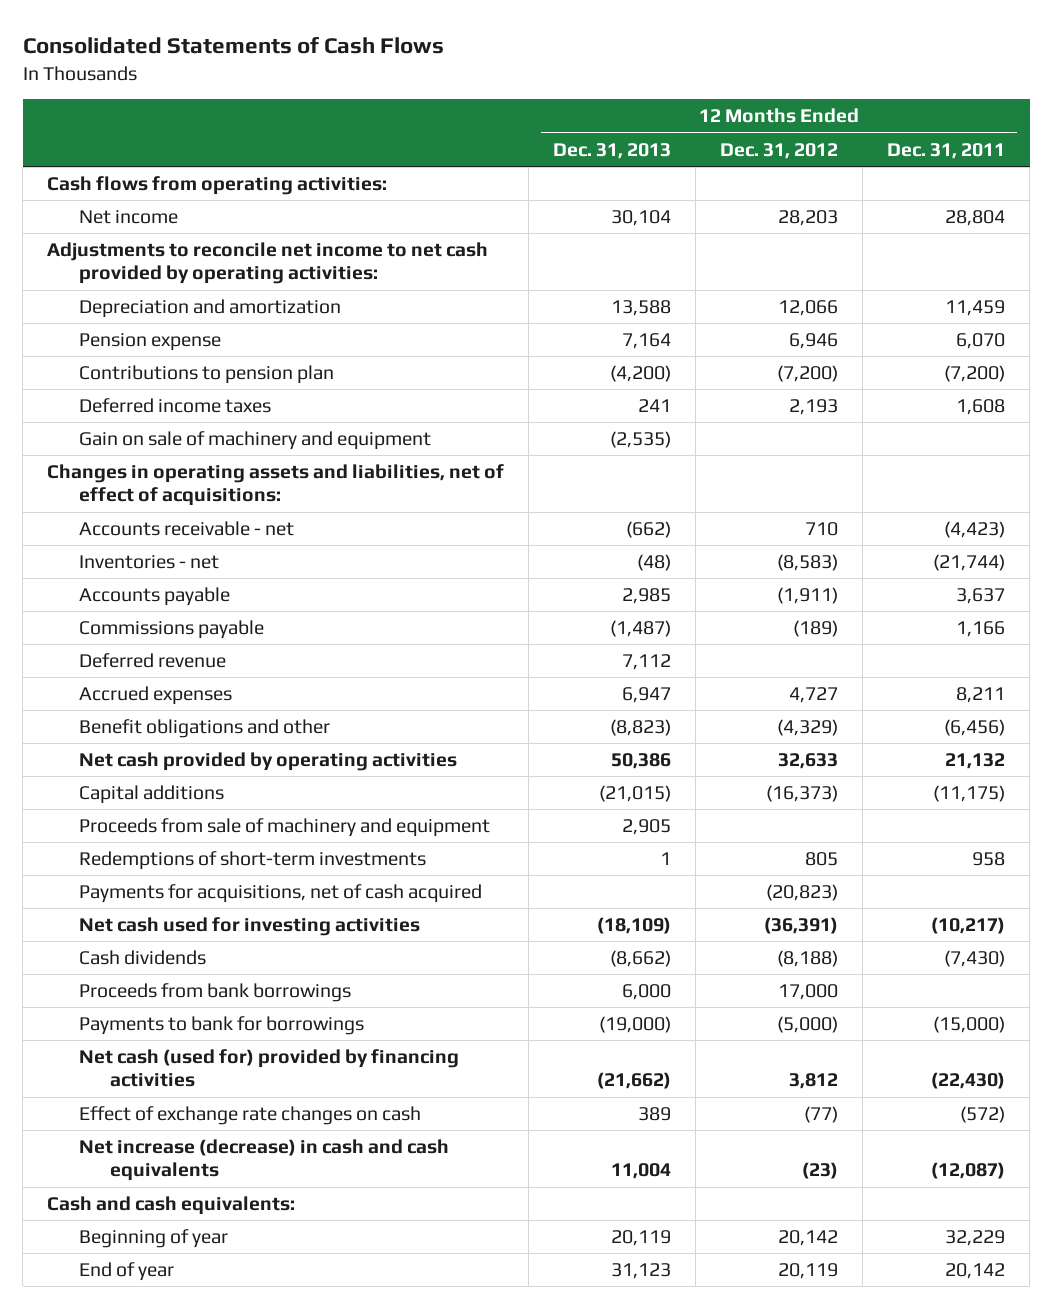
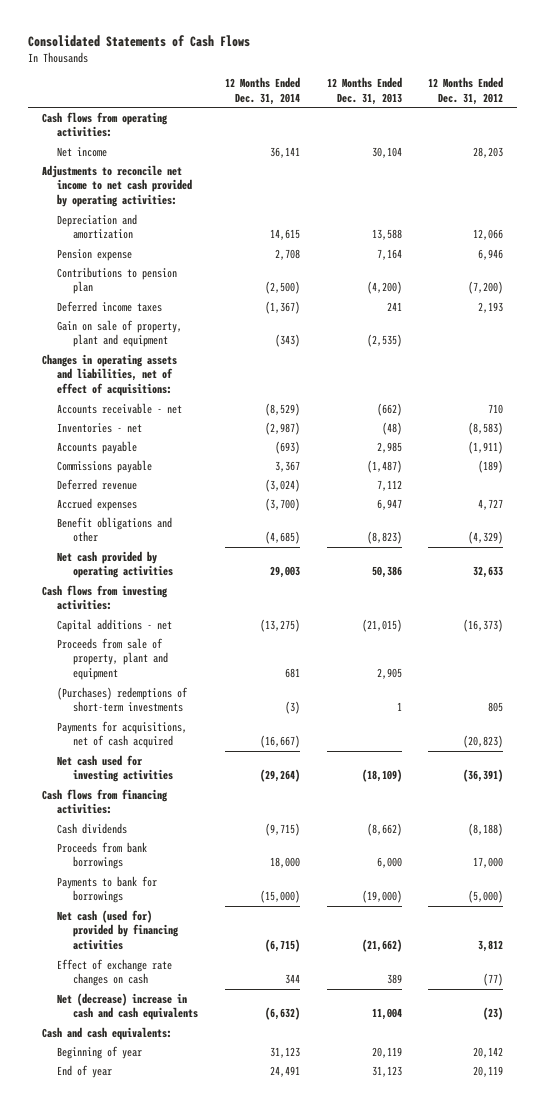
[887,142,1006,159] Dec. 31, 2011 -> none
none -> [224,76,300,105] 12 Months Ended Dec. 31, 2014
[78,431,431,451] Gain on sale of machinery and equipment -> [57,319,183,348] Gain on sale of property, plant and equipment
none -> [41,584,168,611] Cash flows from investing activities:
[78,785,224,805] Capital additions -> [57,618,173,632] Capital additions - net
[78,818,490,838] Proceeds from sale of machinery and equipment -> [57,637,168,681] Proceeds from sale of property, plant and equipment
[78,851,426,871] Redemptions of short-term investments -> [57,686,189,713] (Purchases) redemptions of short-term investments
none -> [41,788,168,815] Cash flows from financing activities:
[78,1139,449,1182] Net increase (decrease) in cash and cash equivalents -> [57,992,198,1021] Net (decrease) increase in cash and cash equivalents

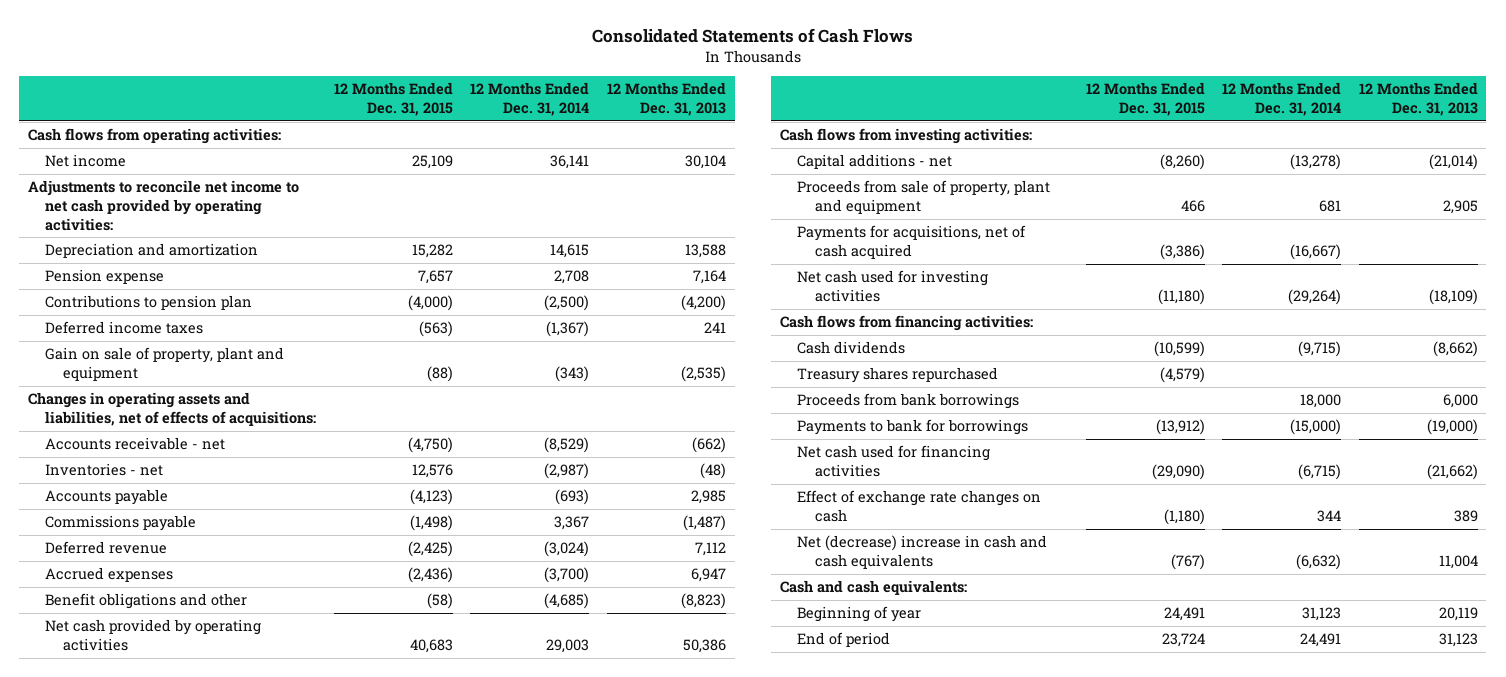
[428,76,504,105] 12 Months Ended Dec. 31, 2012 -> none
none -> [333,82,453,117] 12 Months Ended Dec. 31, 2015
[41,353,177,397] Changes in operating assets and liabilities, net of effect of acquisitions: -> [27,392,317,426] Changes in operating assets and liabilities, net of effects of acquisitions:
[259,618,300,632] (13,275) -> [1290,154,1342,171] (13,278)
[361,618,402,632] (21,015) -> [1428,154,1478,171] (21,014)
[57,686,189,713] (Purchases) redemptions of short-term investments -> none
none -> [797,367,999,384] Treasury shares repurchased
[57,909,179,951] Net cash (used for) provided by financing activities -> [797,445,991,477] Net cash used for financing activities
[57,1064,113,1078] End of year -> [797,632,891,648] End of period

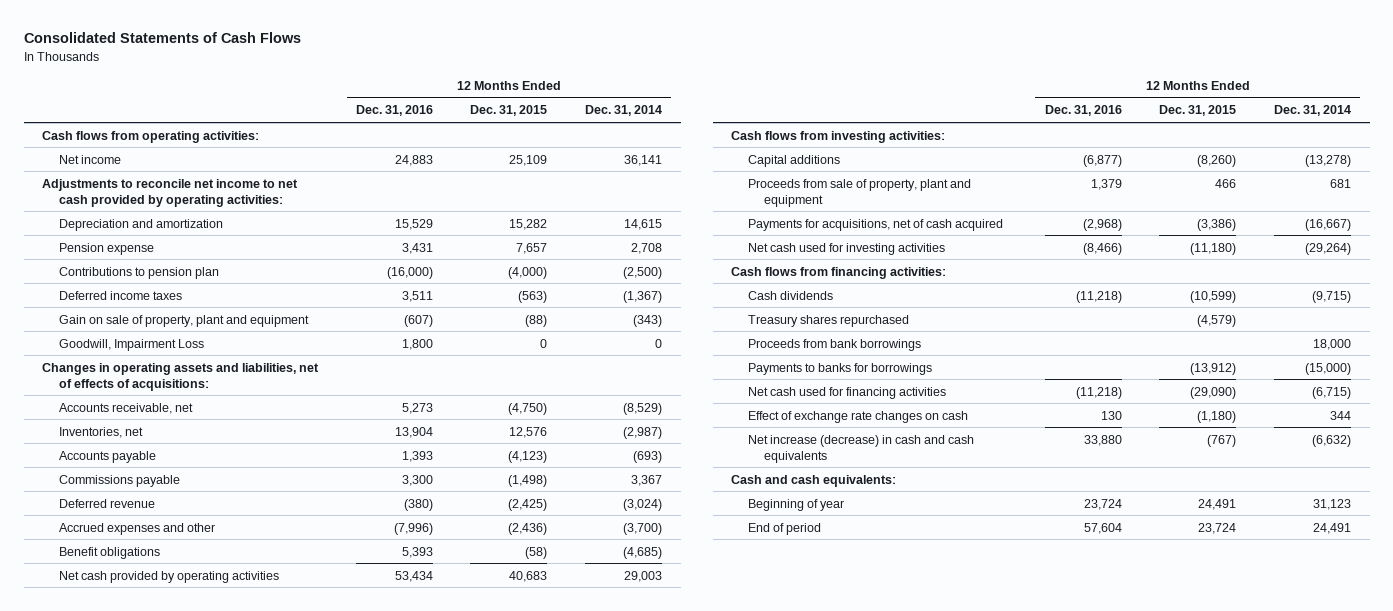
[606,82,726,117] 12 Months Ended Dec. 31, 2013 -> none
none -> [355,105,433,117] Dec. 31, 2016
none -> [58,338,204,351] Goodwill, Impairment Loss
[45,437,226,451] Accounts receivable - net -> [58,402,193,414] Accounts receivable, net
[45,463,164,477] Inventories - net -> [58,426,143,438] Inventories, net
[45,567,174,583] Accrued expenses -> [58,522,215,535] Accrued expenses and other
[45,593,248,610] Benefit obligations and other -> [58,546,160,559] Benefit obligations
[797,154,953,170] Capital additions - net -> [747,154,840,167] Capital additions
[797,419,1029,436] Payments to bank for borrowings -> [747,362,932,375] Payments to banks for borrowings
[797,535,1048,569] Net (decrease) increase in cash and cash equivalents -> [747,434,974,463] Net increase (decrease) in cash and cash equivalents

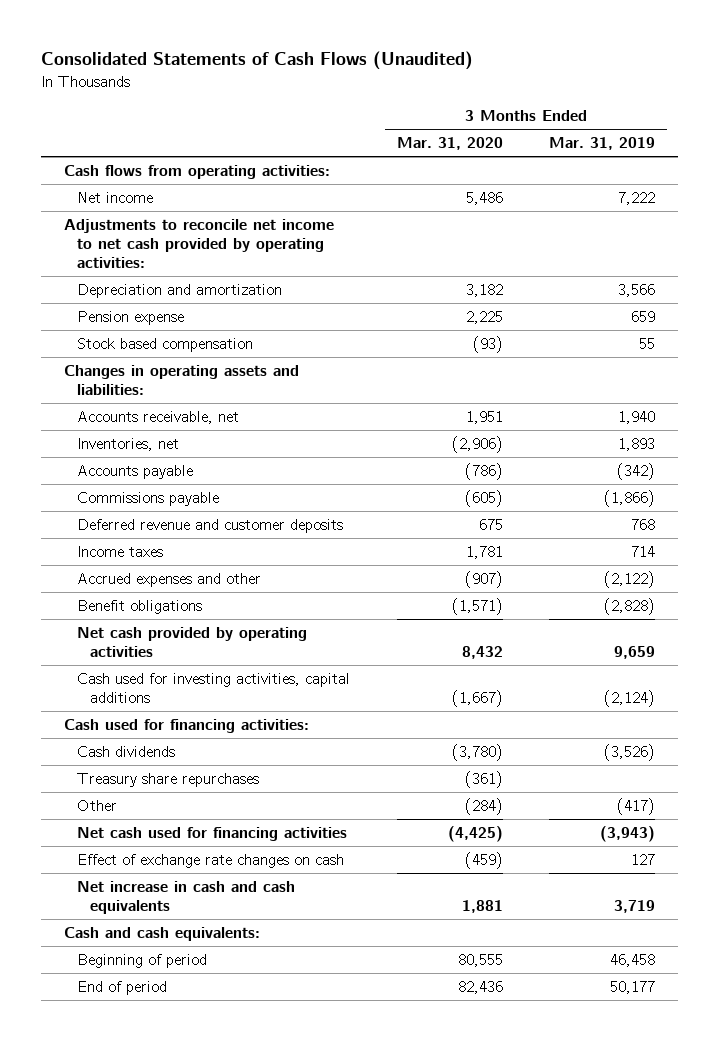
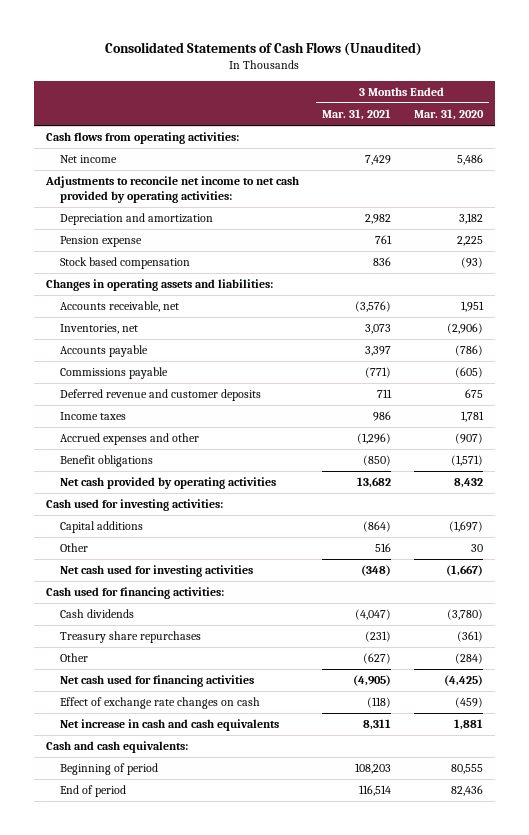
[549,137,656,151] Mar. 31, 2019 -> none
none -> [321,109,391,121] Mar. 31, 2021
none -> [45,499,223,512] Cash used for investing activities:
none -> [60,521,144,534] Capital additions
none -> [60,543,89,553] Other
[76,672,350,703] Cash used for investing activities, capital additions -> [60,565,254,578] Net cash used for investing activities

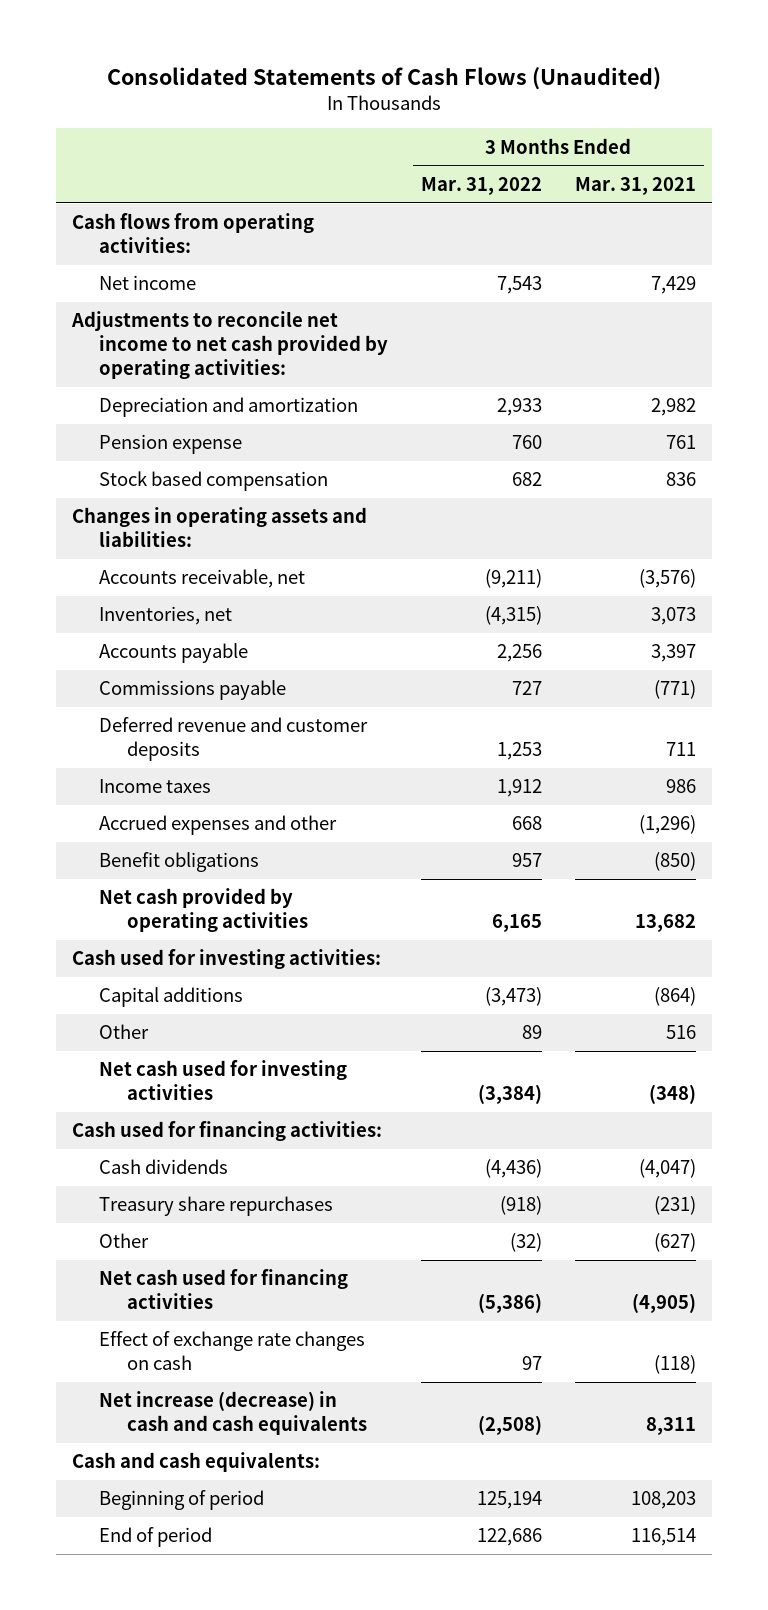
[414,109,485,121] Mar. 31, 2020 -> none
none -> [421,177,543,196] Mar. 31, 2022
[60,719,280,732] Net increase in cash and cash equivalents -> [99,1391,367,1436] Net increase (decrease) in cash and cash equivalents

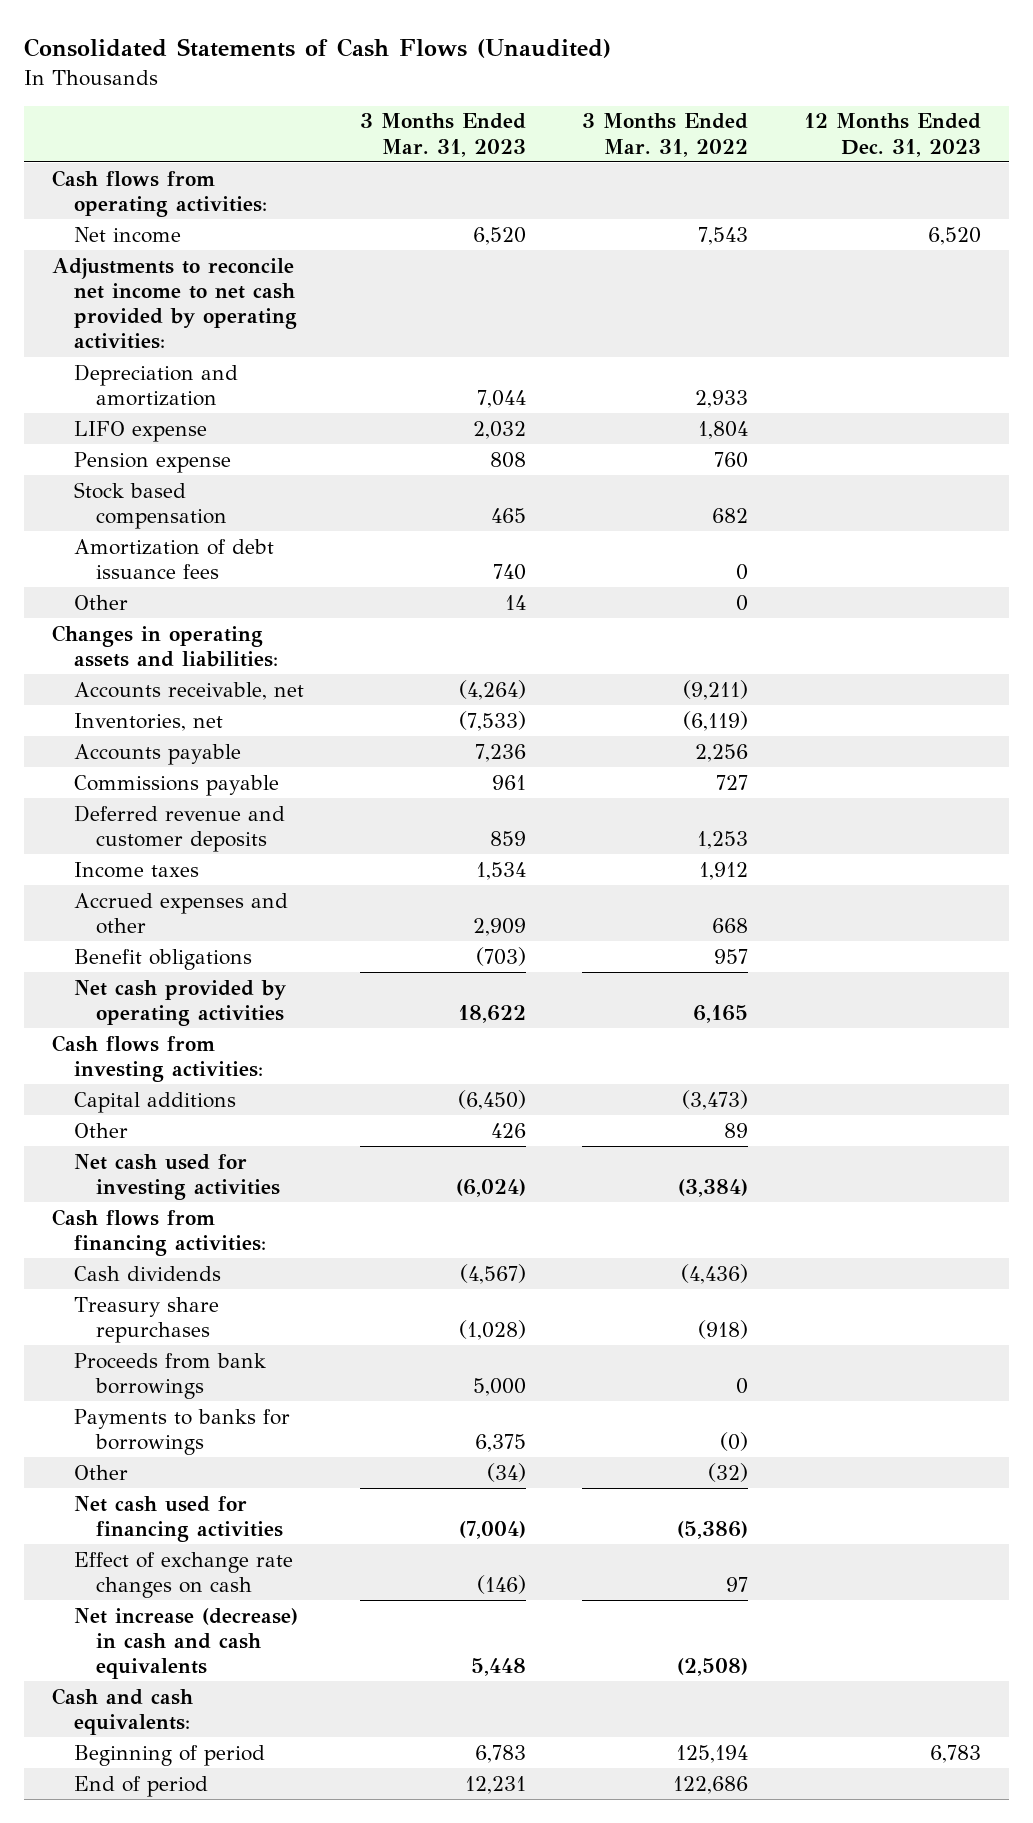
[574,177,696,196] Mar. 31, 2021 -> none
none -> [359,113,526,157] 3 Months Ended Mar. 31, 2023
none -> [803,113,981,157] 12 Months Ended Dec. 31, 2023
none -> [73,420,207,442] LIFO expense
none -> [73,538,274,579] Amortization of debt issuance fees
none -> [73,594,128,610] Other
[485,606,543,626] (4,315) -> [682,710,748,731] (6,119)
[72,949,382,970] Cash used for investing activities: -> [51,1034,263,1082] Cash flows from investing activities:
[72,1121,383,1142] Cash used for financing activities: -> [51,1208,266,1256] Cash flows from financing activities:
none -> [73,1352,266,1399] Proceeds from bank borrowings
none -> [73,1408,290,1455] Payments to banks for borrowings

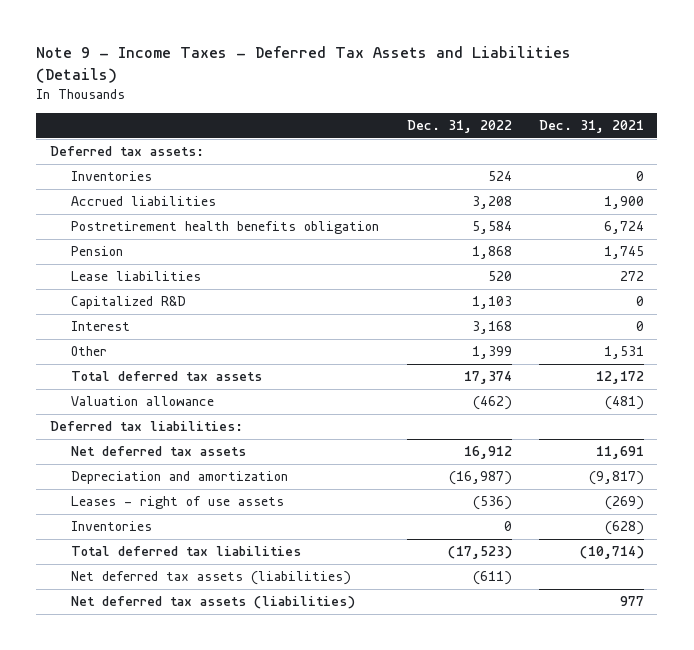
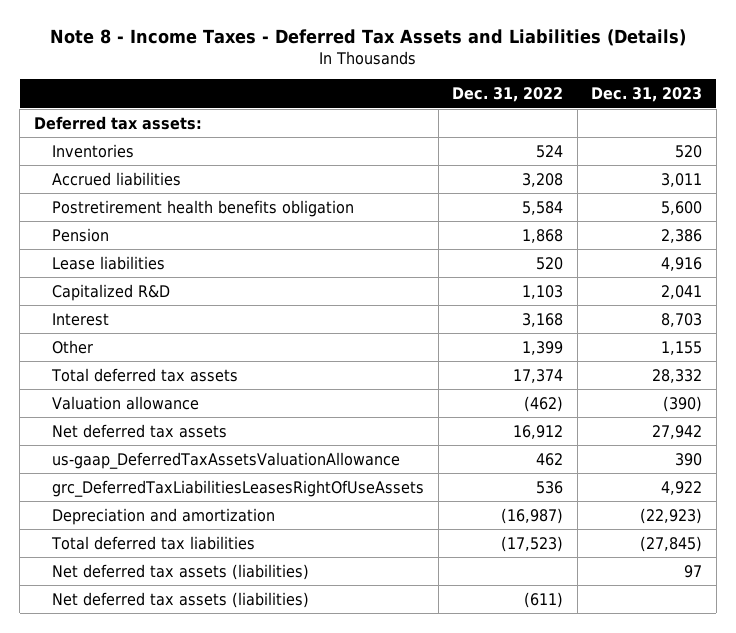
[36,46,572,83] Note 9 - Income Taxes - Deferred Tax Assets and Liabilities (Details) -> [49,29,686,47] Note 8 - Income Taxes - Deferred Tax Assets and Liabilities (Details)
[538,120,644,134] Dec. 31, 2021 -> none
none -> [591,87,703,103] Dec. 31, 2023
[50,421,244,432] Deferred tax liabilities: -> none
none -> [52,451,401,469] us-gaap_DeferredTaxAssetsValuationAllowance
none -> [52,479,425,497] grc_DeferredTaxLiabilitiesLeasesRightOfUseAssets
[71,496,285,510] Leases - right of use assets -> none
[71,521,153,532] Inventories -> none
[71,571,352,586] Net deferred tax assets (liabilities) -> [52,591,310,608] Net deferred tax assets (liabilities)

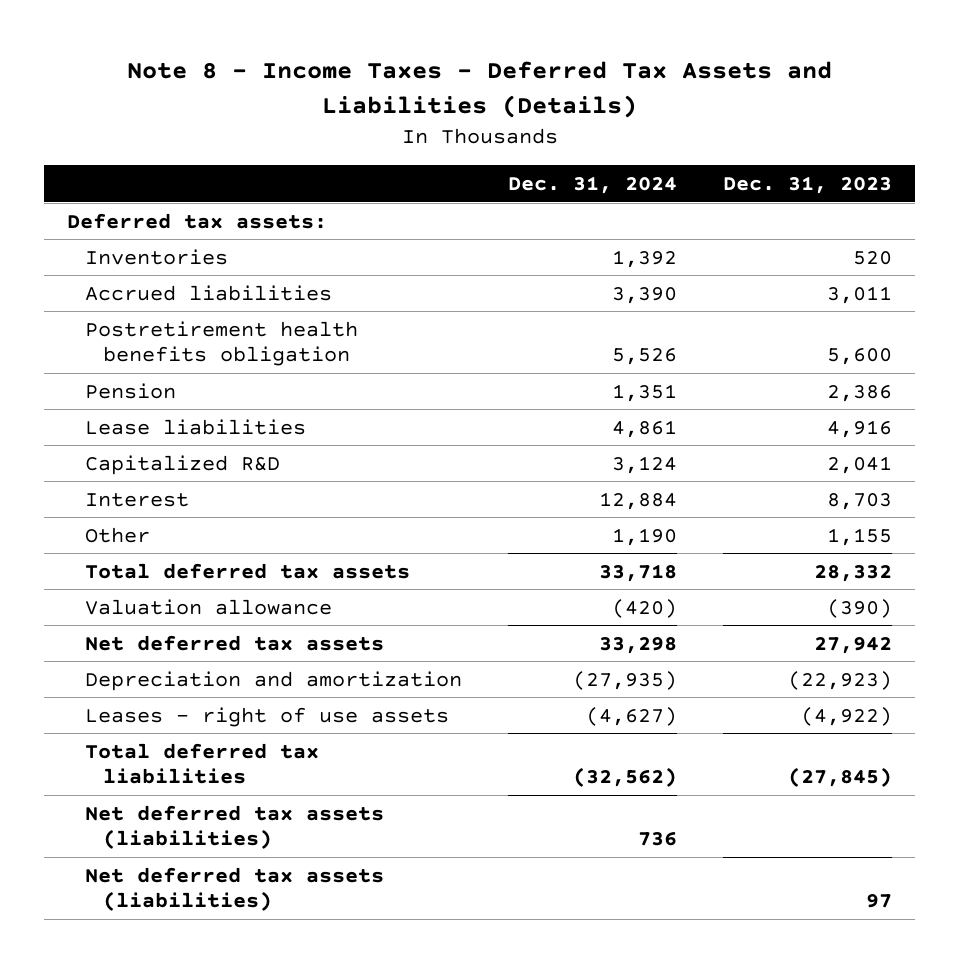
[452,87,564,103] Dec. 31, 2022 -> none
none -> [507,175,677,194] Dec. 31, 2024
[52,451,401,469] us-gaap_DeferredTaxAssetsValuationAllowance -> none
[52,479,425,497] grc_DeferredTaxLiabilitiesLeasesRightOfUseAssets -> none
none -> [84,706,449,727] Leases - right of use assets
[52,563,310,580] Net deferred tax assets (liabilities) -> [84,866,384,912] Net deferred tax assets (liabilities)

